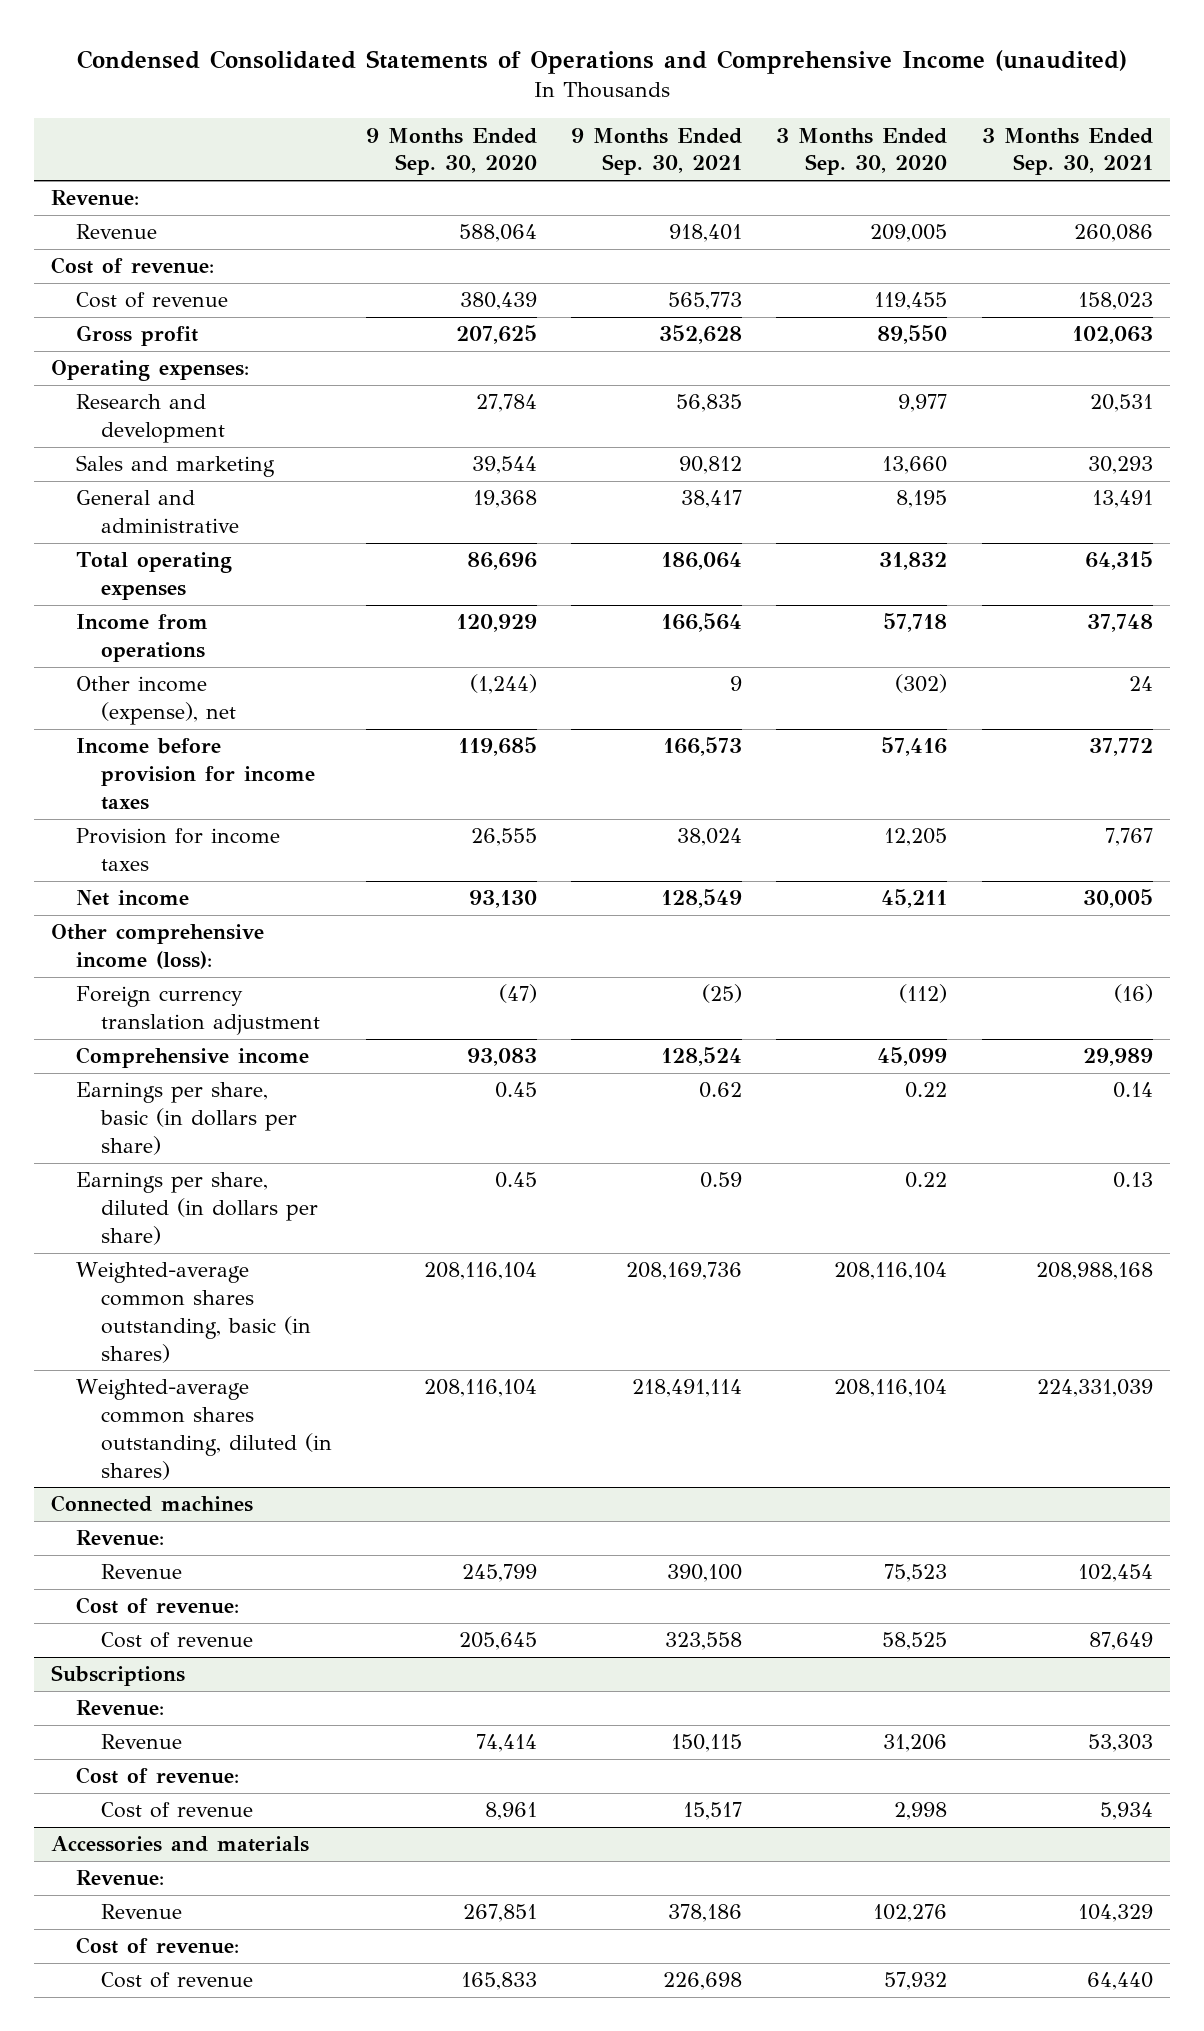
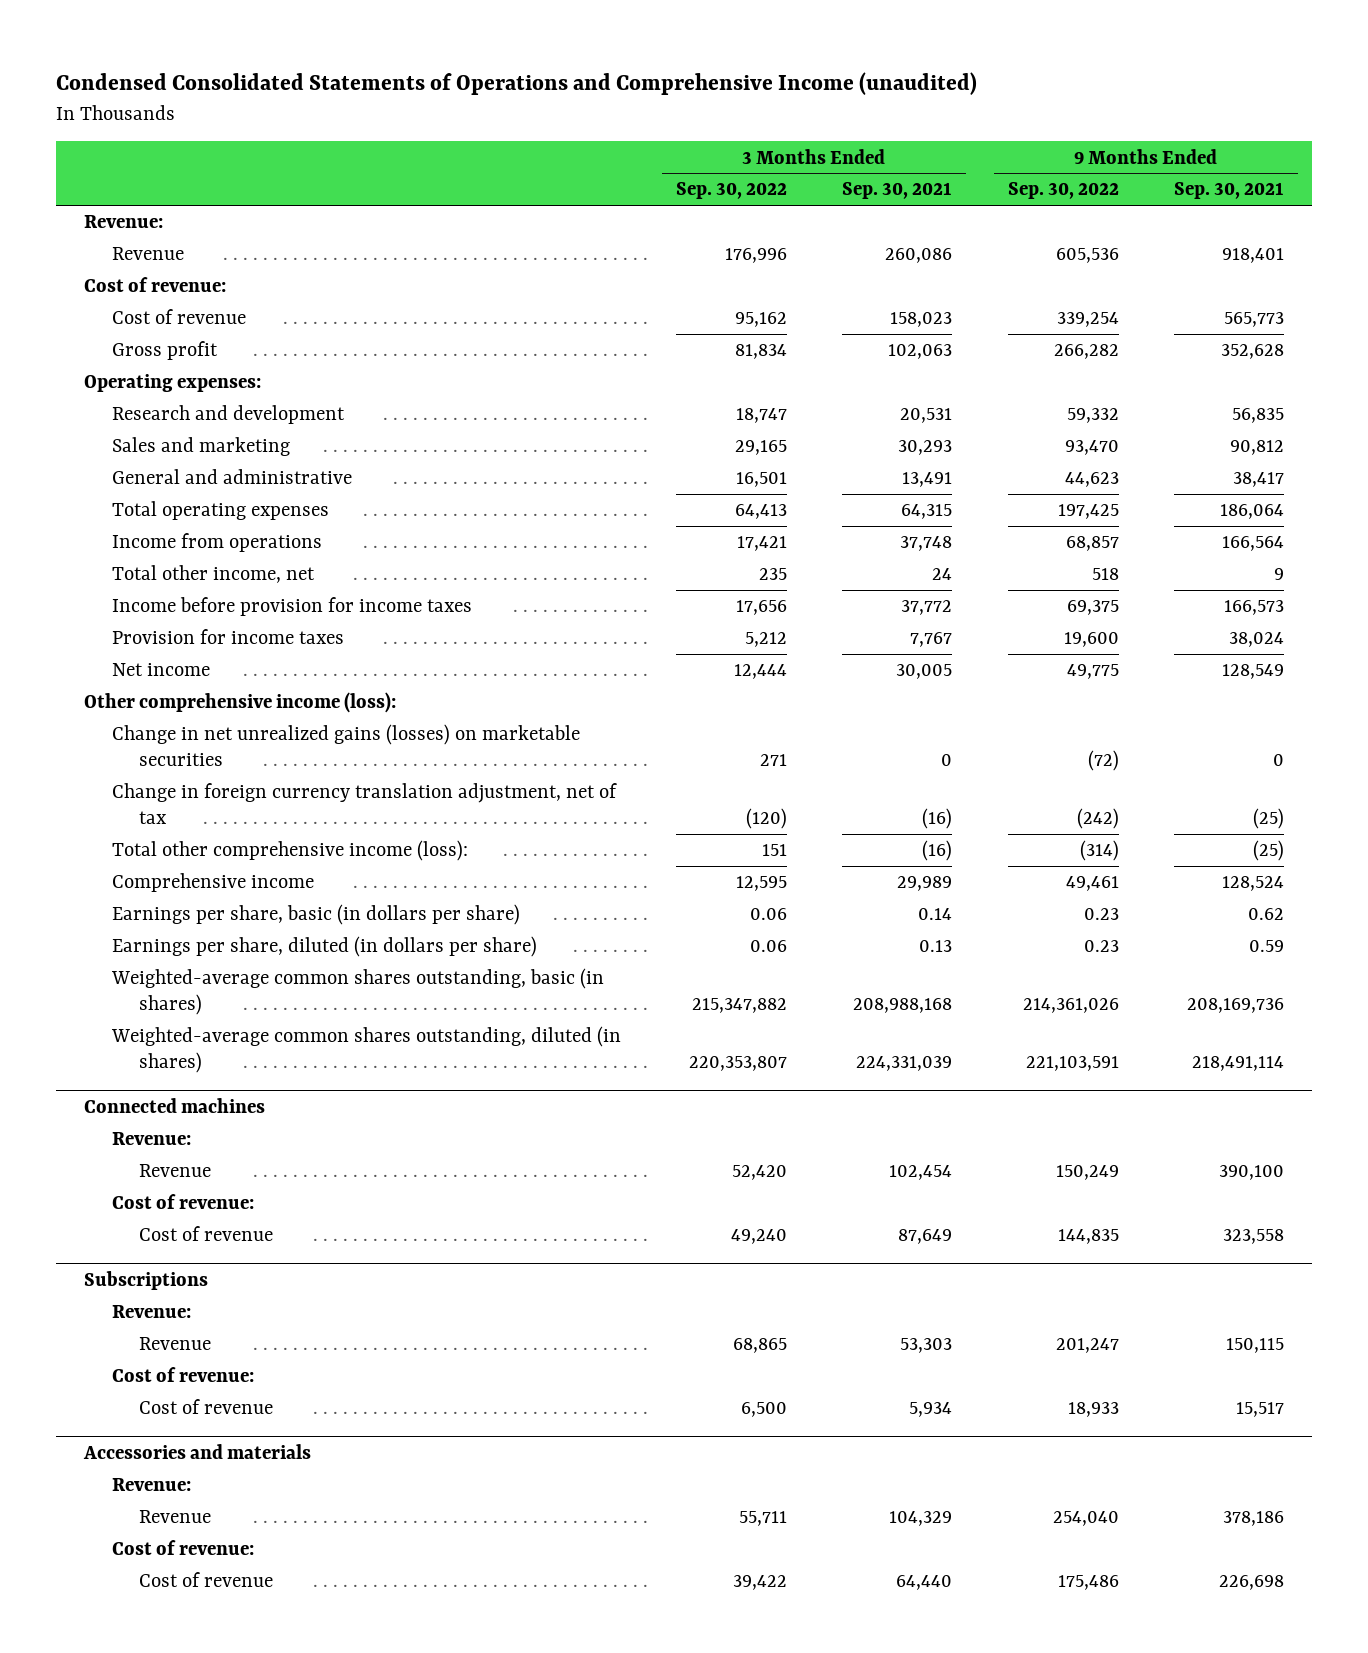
[366,127,538,176] 9 Months Ended Sep. 30, 2020 -> none
[776,127,948,176] 3 Months Ended Sep. 30, 2020 -> none
none -> [675,182,787,200] Sep. 30, 2022
none -> [1007,182,1119,200] Sep. 30, 2022
[76,676,237,726] Other income (expense), net -> [111,565,315,584] Total other income, net
none -> [111,724,580,766] Change in net unrealized gains (losses) on marketable securities
[76,986,321,1036] Foreign currency translation adjustment -> [111,783,617,824] Change in foreign currency translation adjustment, net of tax
none -> [111,840,468,862] Total other comprehensive income (loss):

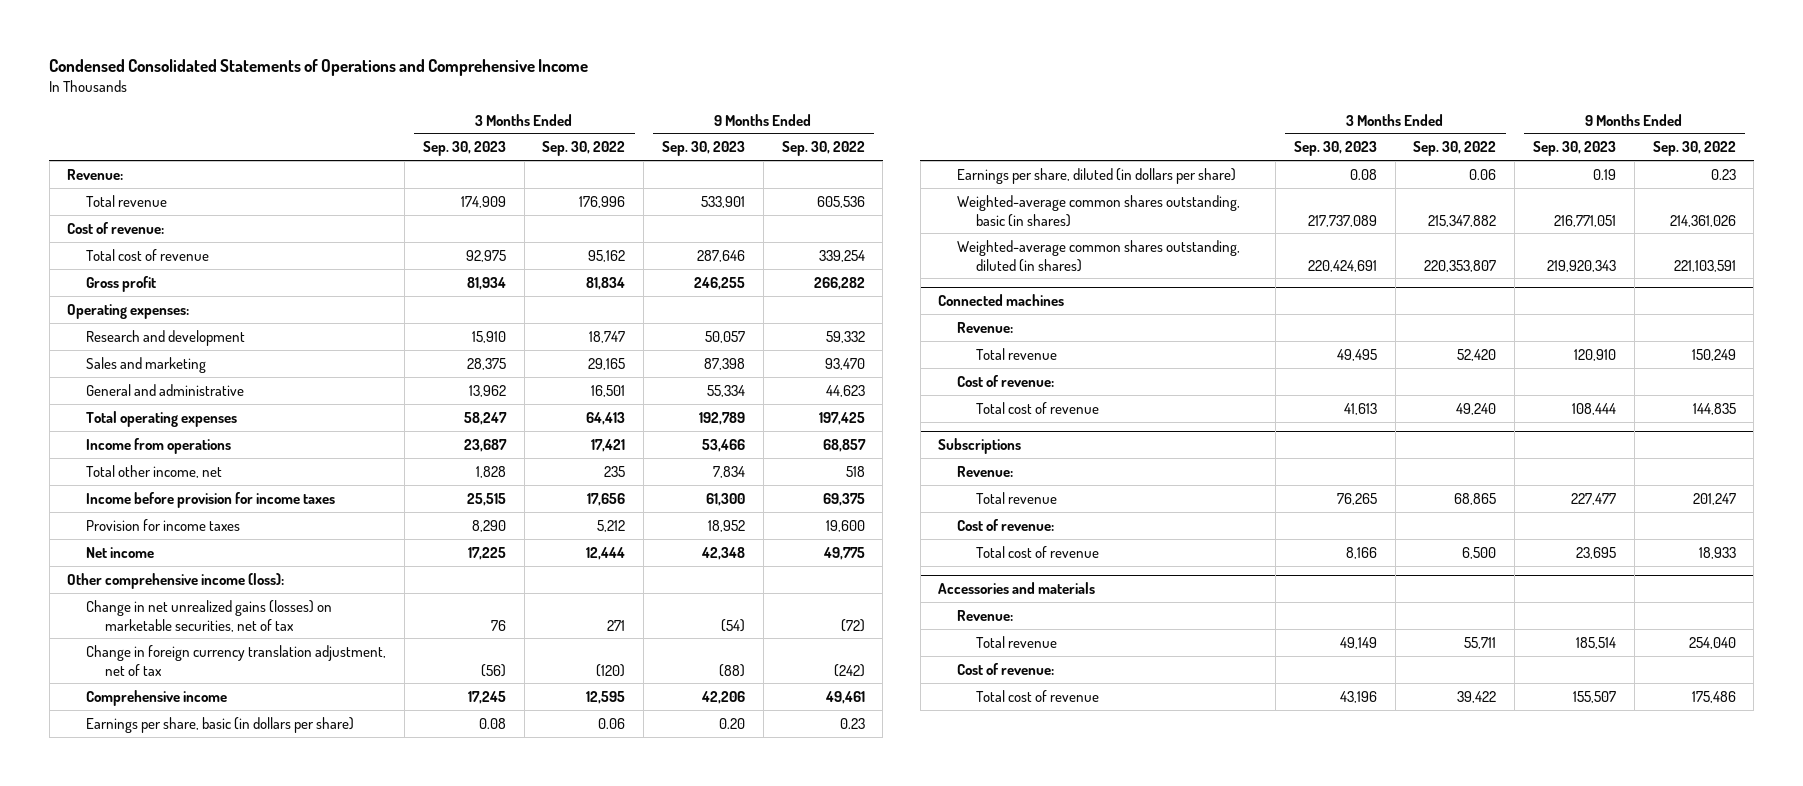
[56,72,978,96] Condensed Consolidated Statements of Operations and Comprehensive Income (unaudited) -> [49,59,589,77] Condensed Consolidated Statements of Operations and Comprehensive Income
[842,182,953,200] Sep. 30, 2021 -> none
[1174,182,1285,200] Sep. 30, 2021 -> none
none -> [422,141,506,157] Sep. 30, 2023
none -> [661,141,745,157] Sep. 30, 2023
[111,247,184,261] Revenue -> [86,194,168,207] Total revenue
[111,309,246,325] Cost of revenue -> [86,248,210,261] Total cost of revenue
[111,724,580,766] Change in net unrealized gains (losses) on marketable securities -> [86,599,333,632] Change in net unrealized gains (losses) on marketable securities, net of tax
[111,840,468,862] Total other comprehensive income (loss): -> none
[139,1164,212,1178] Revenue -> [975,347,1057,360] Total revenue
[139,1226,274,1242] Cost of revenue -> [975,401,1099,414] Total cost of revenue
[139,1337,212,1351] Revenue -> [975,491,1057,504] Total revenue
[139,1399,274,1415] Cost of revenue -> [975,545,1099,558] Total cost of revenue
[139,1510,212,1524] Revenue -> [975,635,1057,648] Total revenue
[139,1572,274,1588] Cost of revenue -> [975,689,1099,702] Total cost of revenue

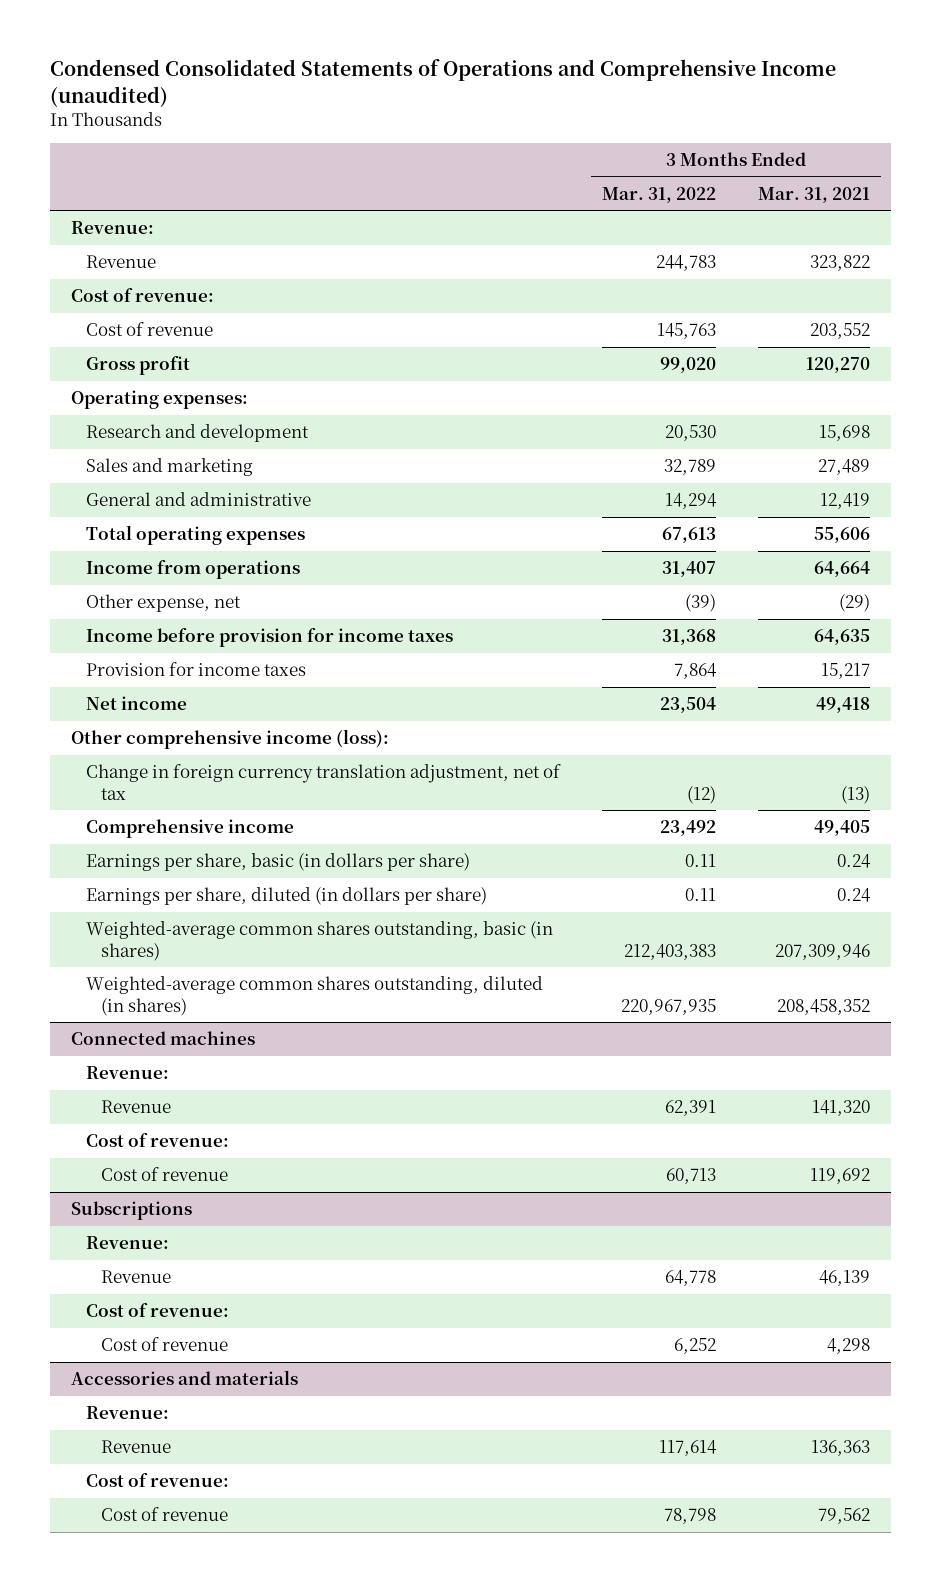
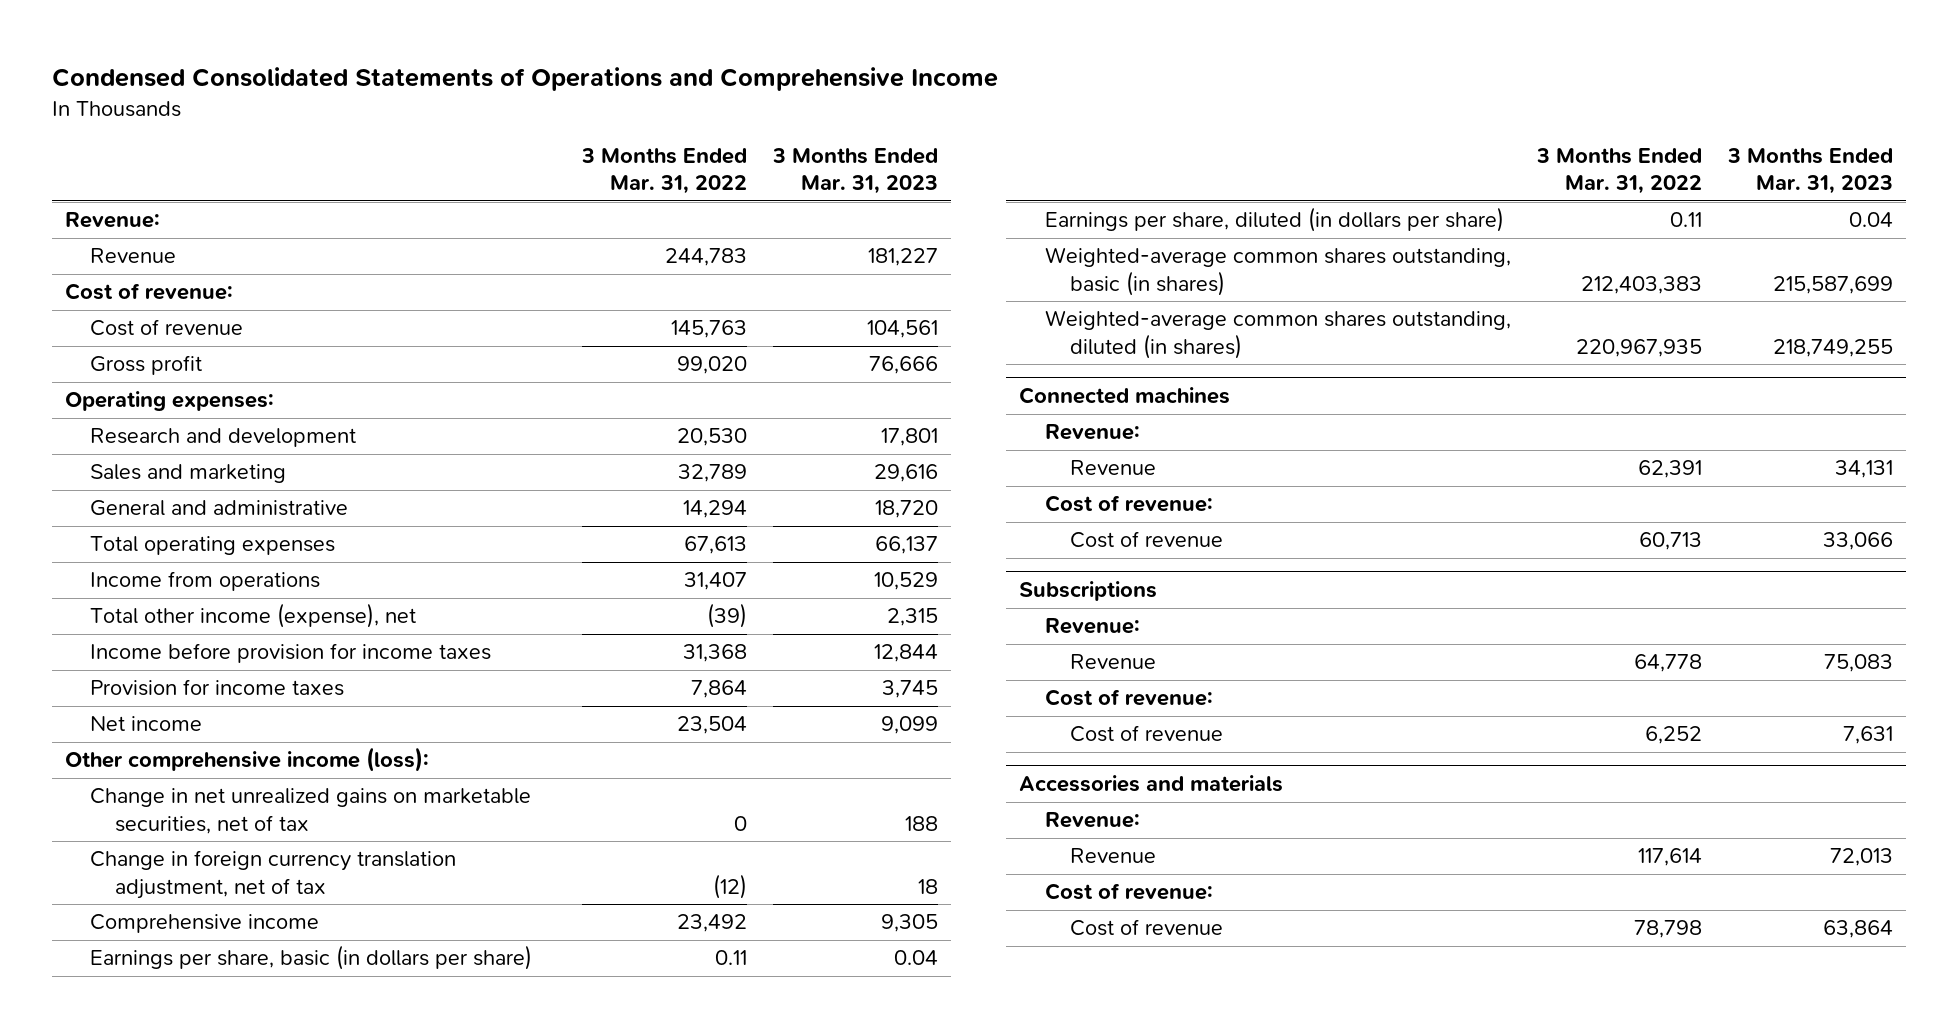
[49,59,836,107] Condensed Consolidated Statements of Operations and Comprehensive Income (unaudited) -> [51,66,998,91] Condensed Consolidated Statements of Operations and Comprehensive Income
[758,186,871,203] Mar. 31, 2021 -> none
none -> [772,147,939,195] 3 Months Ended Mar. 31, 2023
[85,594,241,613] Other expense, net -> [90,603,417,629] Total other income (expense), net
none -> [90,788,532,834] Change in net unrealized gains on marketable securities, net of tax

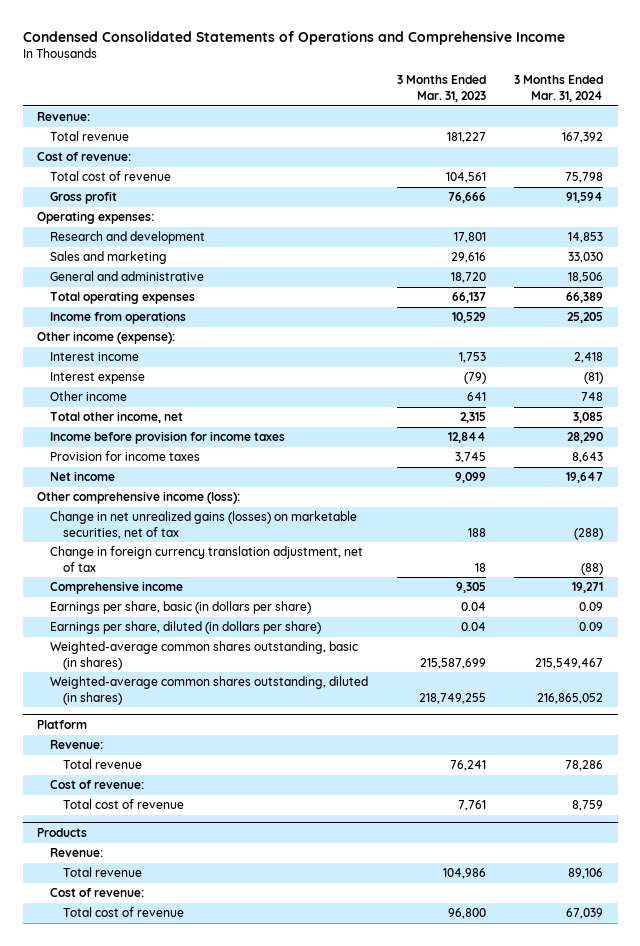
[581,147,748,195] 3 Months Ended Mar. 31, 2022 -> none
none -> [514,75,604,103] 3 Months Ended Mar. 31, 2024
[90,248,177,264] Revenue -> [49,131,129,142] Total revenue
[90,319,244,337] Cost of revenue -> [49,171,171,182] Total cost of revenue
none -> [36,331,175,345] Other income (expense):
none -> [49,352,139,362] Interest income
none -> [49,372,145,385] Interest expense
none -> [49,391,127,402] Other income
[90,603,417,629] Total other income (expense), net -> [49,411,183,424] Total other income, net
[90,788,532,834] Change in net unrealized gains on marketable securities, net of tax -> [49,511,357,539] Change in net unrealized gains (losses) on marketable securities, net of tax
[1019,387,1231,405] Connected machines -> none
[1044,424,1140,441] Revenue: -> none
[1069,460,1156,476] Revenue -> none
[1044,495,1213,513] Cost of revenue: -> none
[1069,531,1223,549] Cost of revenue -> none
[1019,581,1158,602] Subscriptions -> none
none -> [36,720,87,730] Platform
[1069,654,1156,670] Revenue -> [62,759,142,770] Total revenue
[1823,654,1893,673] 75,083 -> [449,760,486,772] 76,241
[1019,775,1284,793] Accessories and materials -> none
[1069,725,1223,743] Cost of revenue -> [62,799,184,810] Total cost of revenue
[1842,726,1893,745] 7,631 -> [457,800,486,812] 7,761
none -> [36,828,87,838] Products
[1069,848,1156,864] Revenue -> [62,867,142,878] Total revenue
[1829,848,1893,867] 72,013 -> [442,868,486,880] 104,986
[1069,919,1223,937] Cost of revenue -> [62,907,184,918] Total cost of revenue
[1822,920,1893,939] 63,864 -> [447,908,486,920] 96,800

